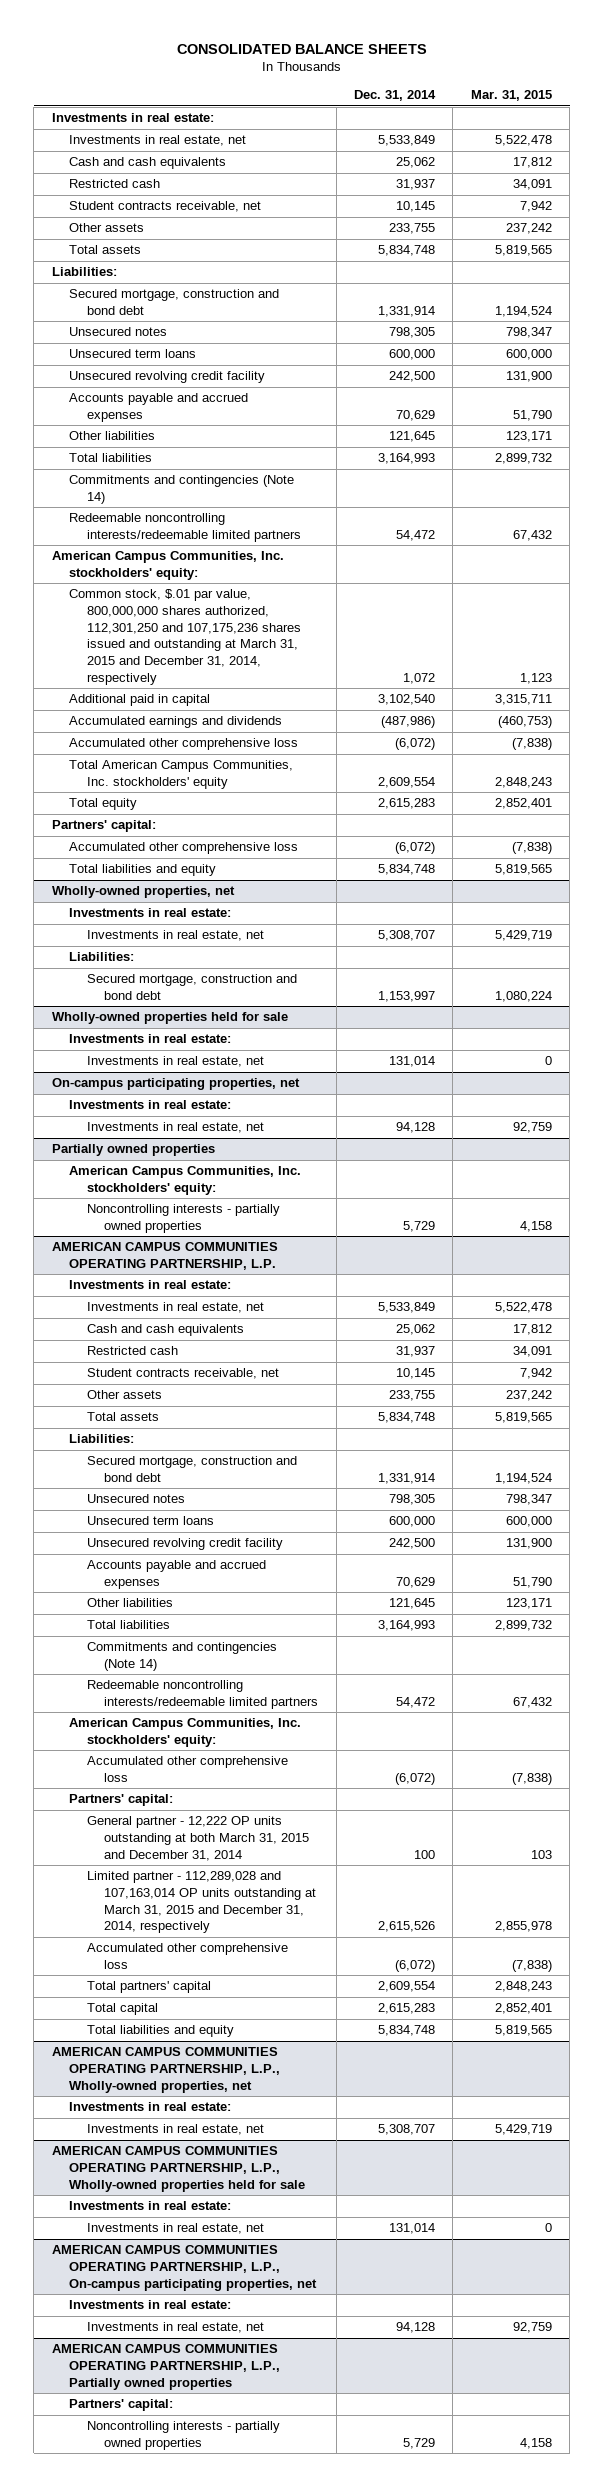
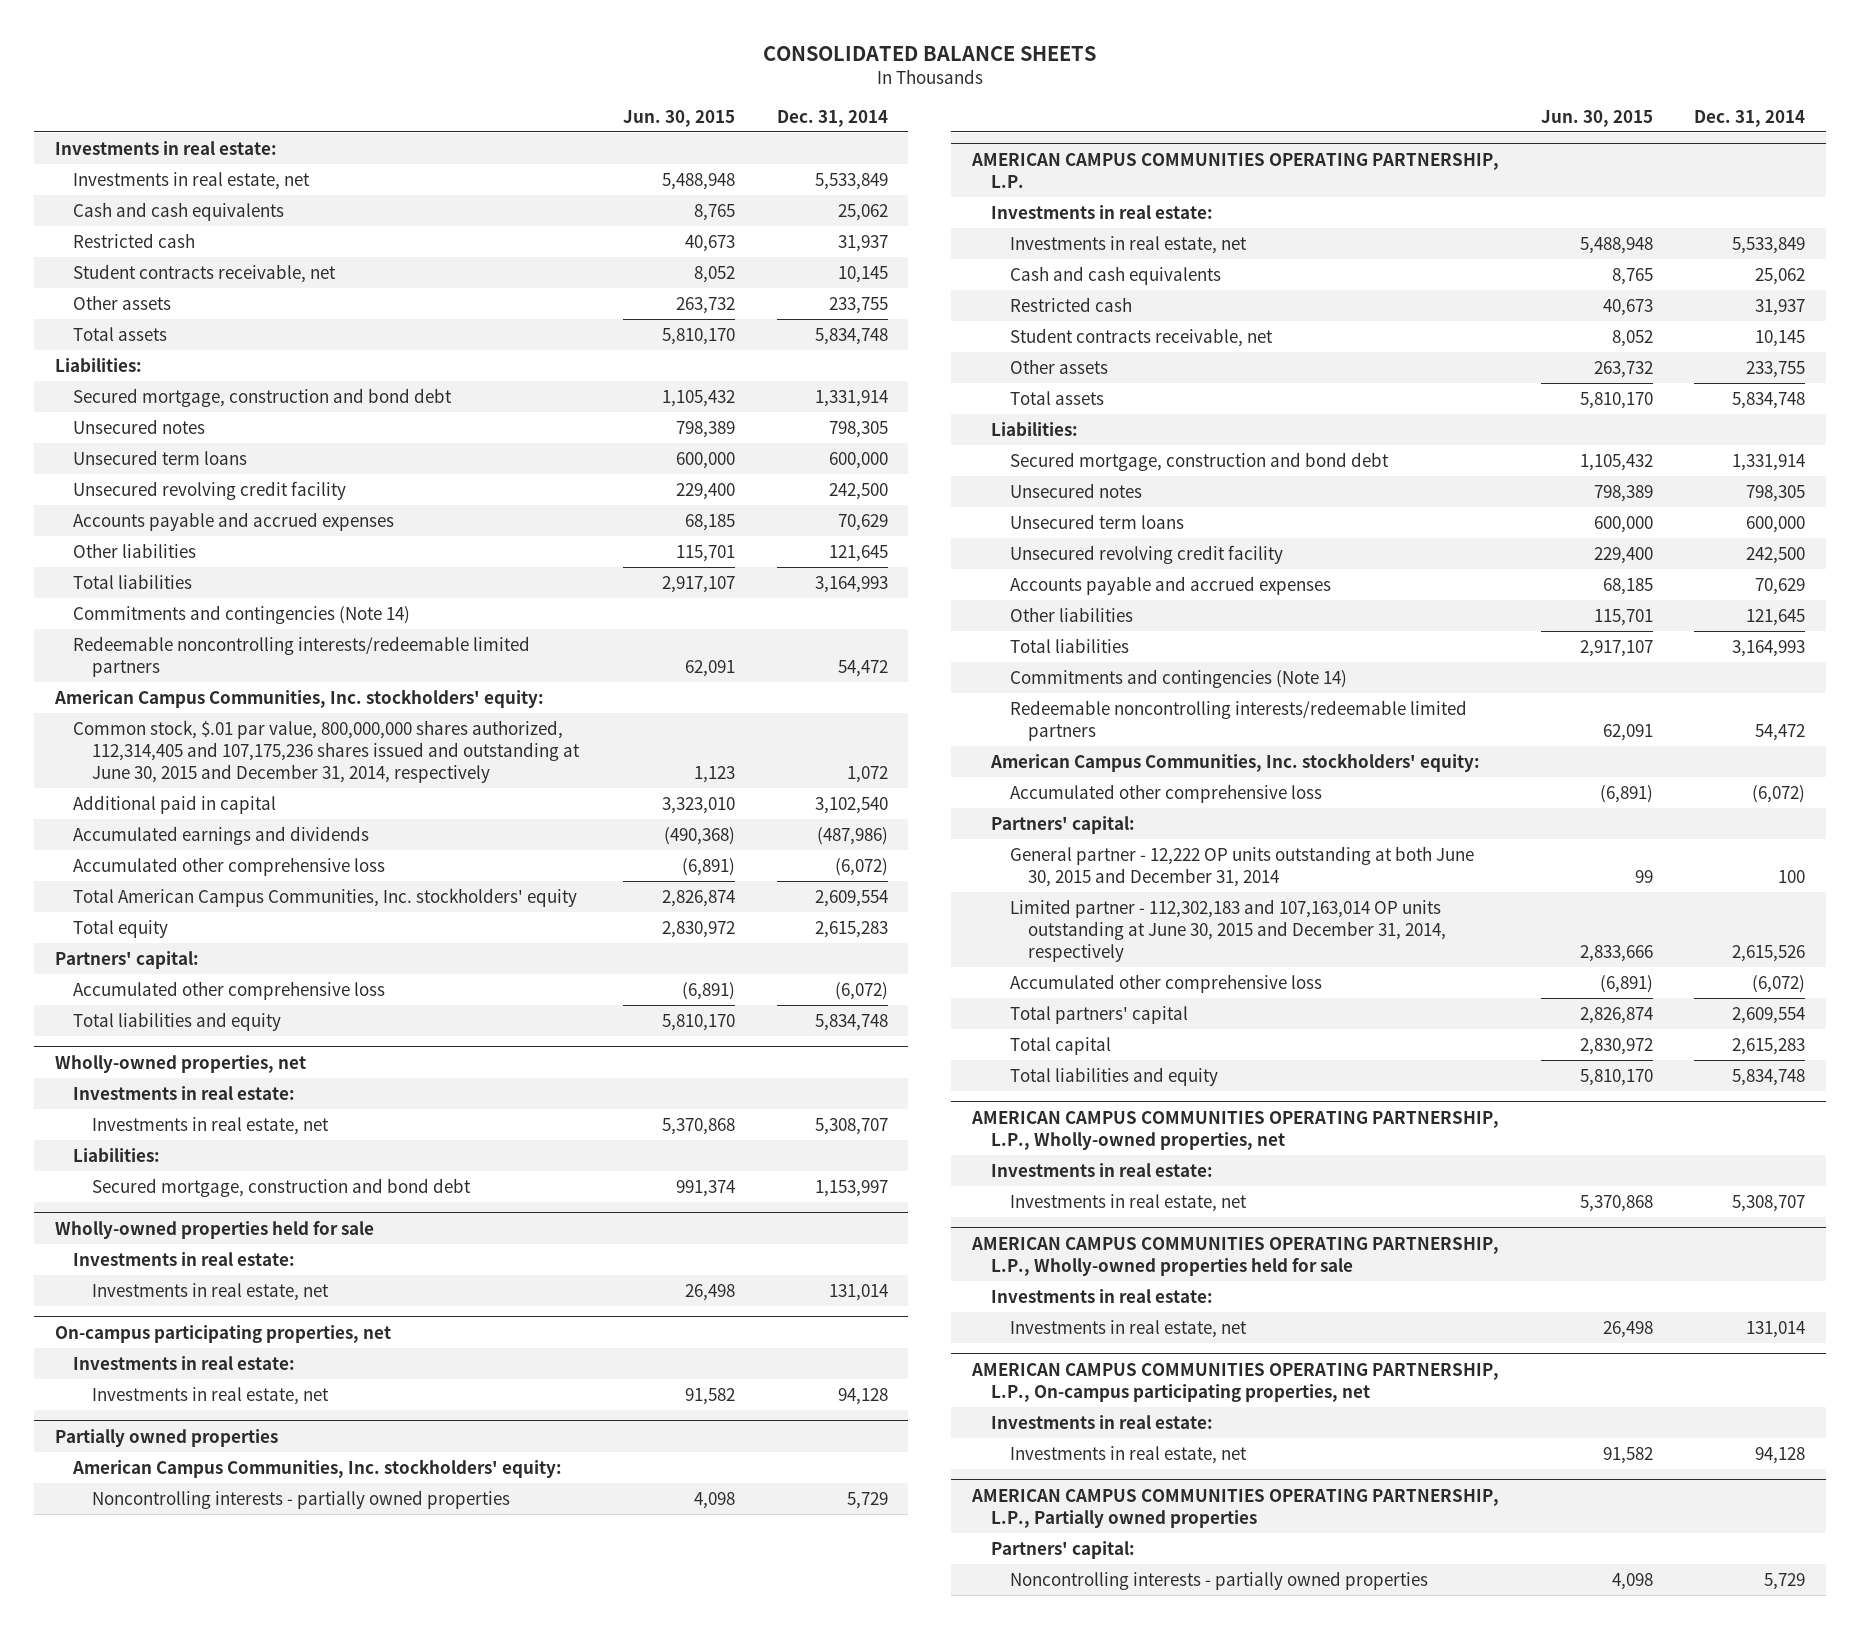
[470,90,552,102] Mar. 31, 2015 -> none
none -> [623,109,736,127] Jun. 30, 2015
[69,589,301,685] Common stock, $.01 par value, 800,000,000 shares authorized, 112,301,250 and 107,175,236 shares issued and outstanding at March 31, 2015 and December 31, 2014, respectively -> [73,719,580,783] Common stock, $.01 par value, 800,000,000 shares authorized, 112,314,405 and 107,175,236 shares issued and outstanding at June 30, 2015 and December 31, 2014, respectively
[86,1816,310,1861] General partner - 12,222 OP units outstanding at both March 31, 2015 and December 31, 2014 -> [1009,845,1474,887] General partner - 12,222 OP units outstanding at both June 30, 2015 and December 31, 2014
[86,1871,317,1934] Limited partner - 112,289,028 and 107,163,014 OP units outstanding at March 31, 2015 and December 31, 2014, respectively -> [1009,898,1447,962] Limited partner - 112,302,183 and 107,163,014 OP units outstanding at June 30, 2015 and December 31, 2014, respectively

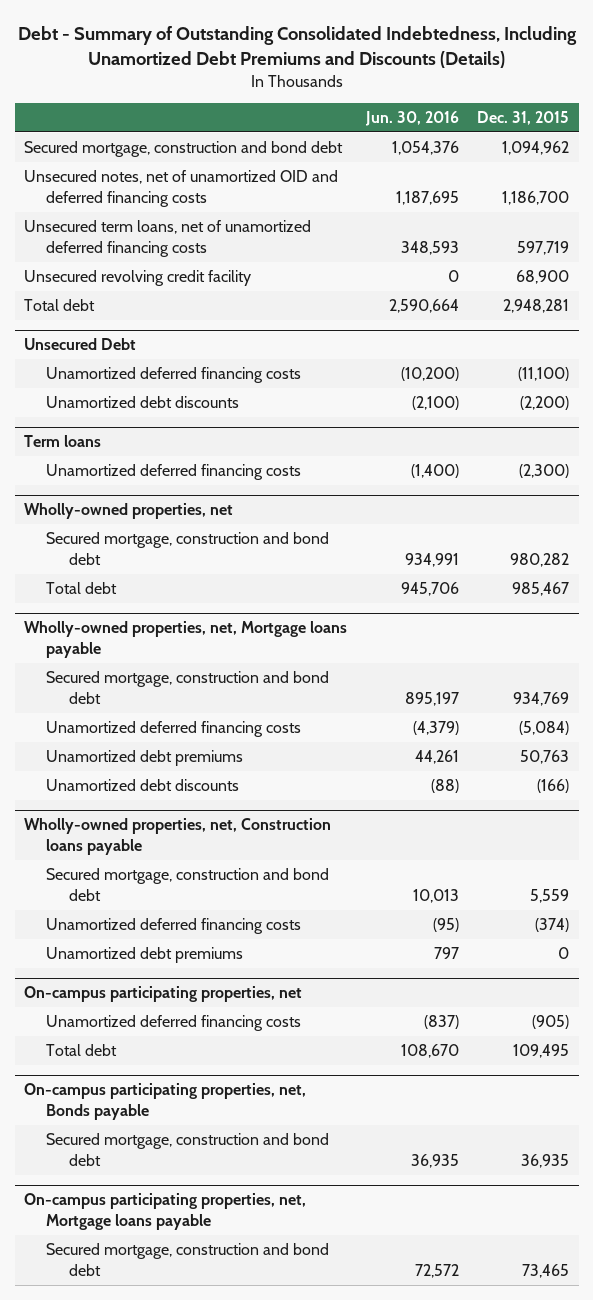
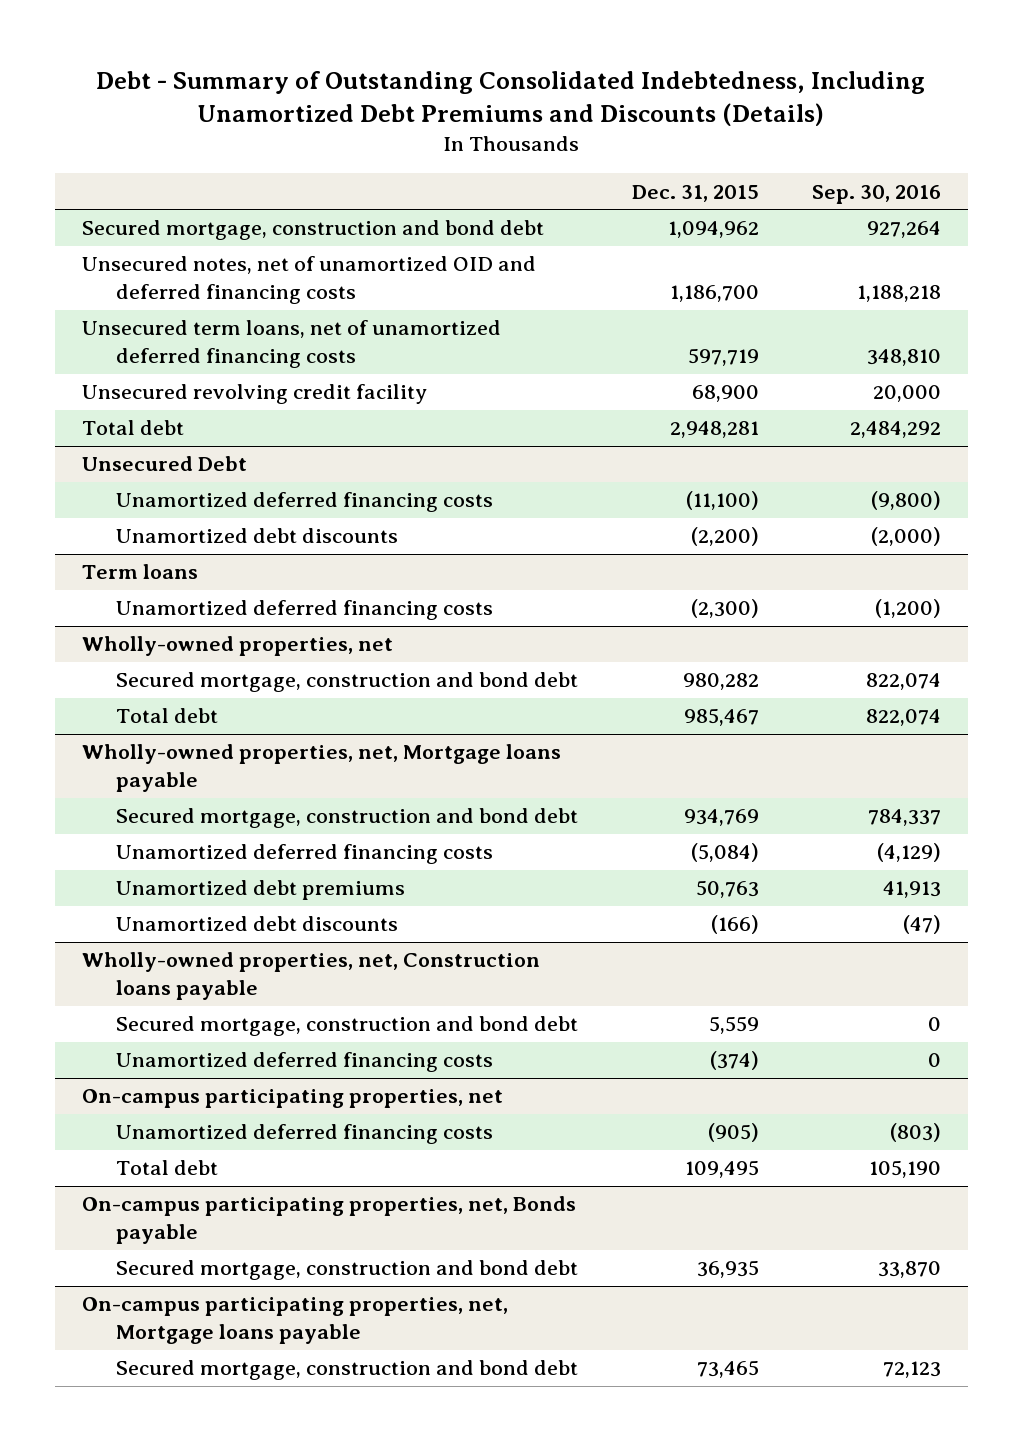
[364,110,459,126] Jun. 30, 2016 -> none
none -> [812,184,942,204] Sep. 30, 2016
[46,947,244,964] Unamortized debt premiums -> none

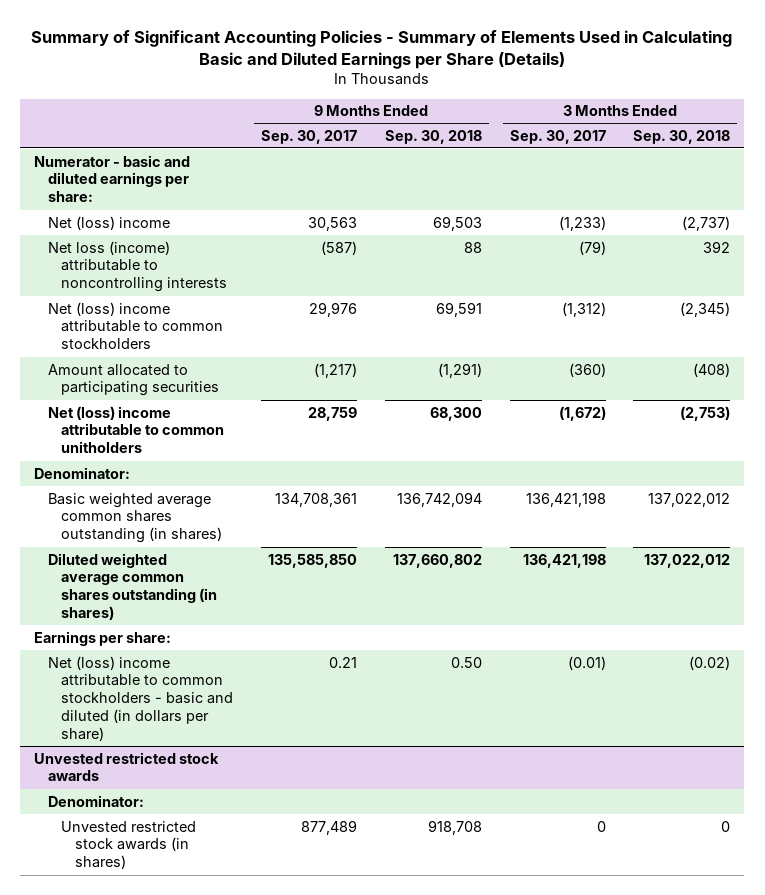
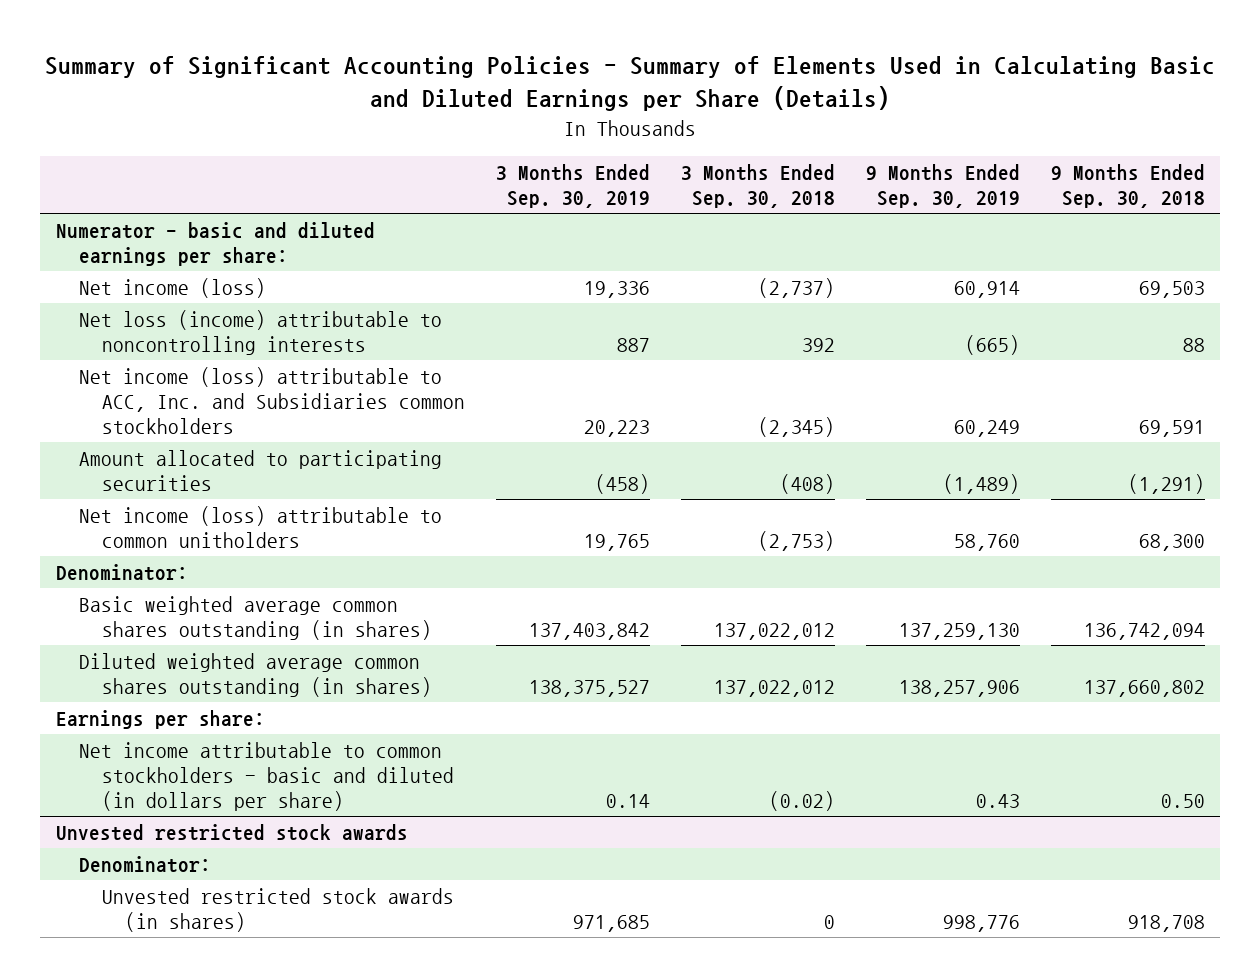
[260,129,357,144] Sep. 30, 2017 -> none
[509,129,606,144] Sep. 30, 2017 -> none
none -> [496,163,651,208] 3 Months Ended Sep. 30, 2019
none -> [865,163,1020,208] 9 Months Ended Sep. 30, 2019
[47,215,170,230] Net (loss) income -> [78,278,266,299] Net income (loss)
[47,301,224,350] Net (loss) income attributable to common stockholders -> [78,367,466,434] Net income (loss) attributable to ACC, Inc. and Subsidiaries common stockholders
[47,405,225,454] Net (loss) income attributable to common unitholders -> [78,506,442,549] Net income (loss) attributable to common unitholders
[47,655,234,742] Net (loss) income attributable to common stockholders - basic and diluted (in dollars per share) -> [78,742,455,811] Net income attributable to common stockholders - basic and diluted (in dollars per share)

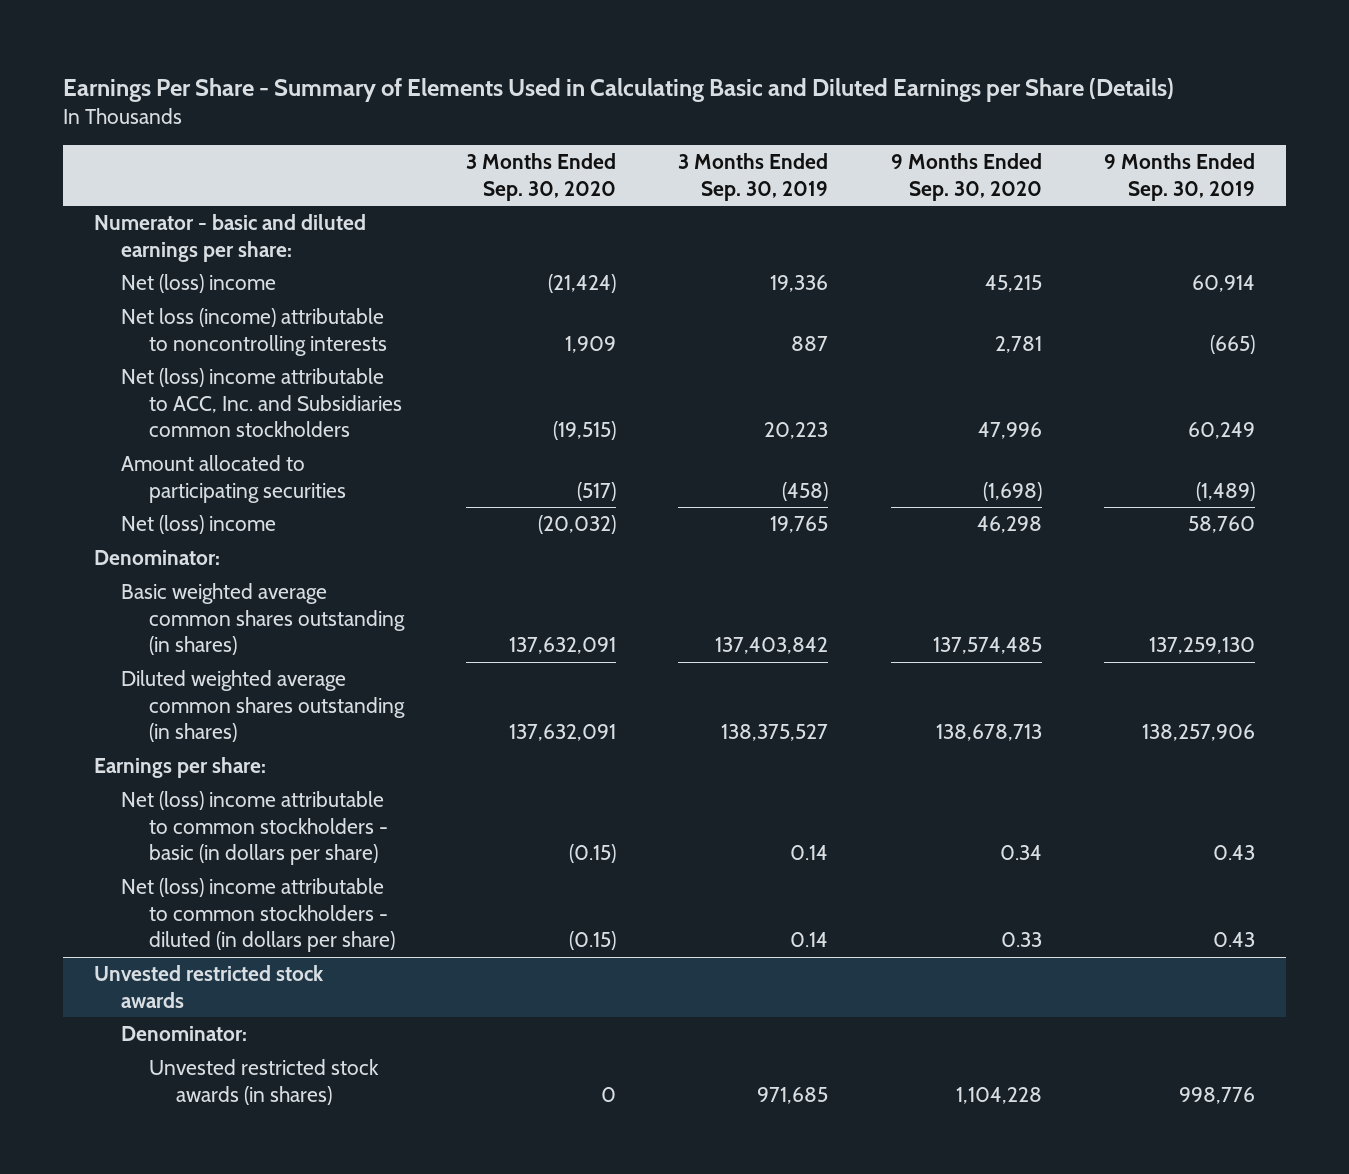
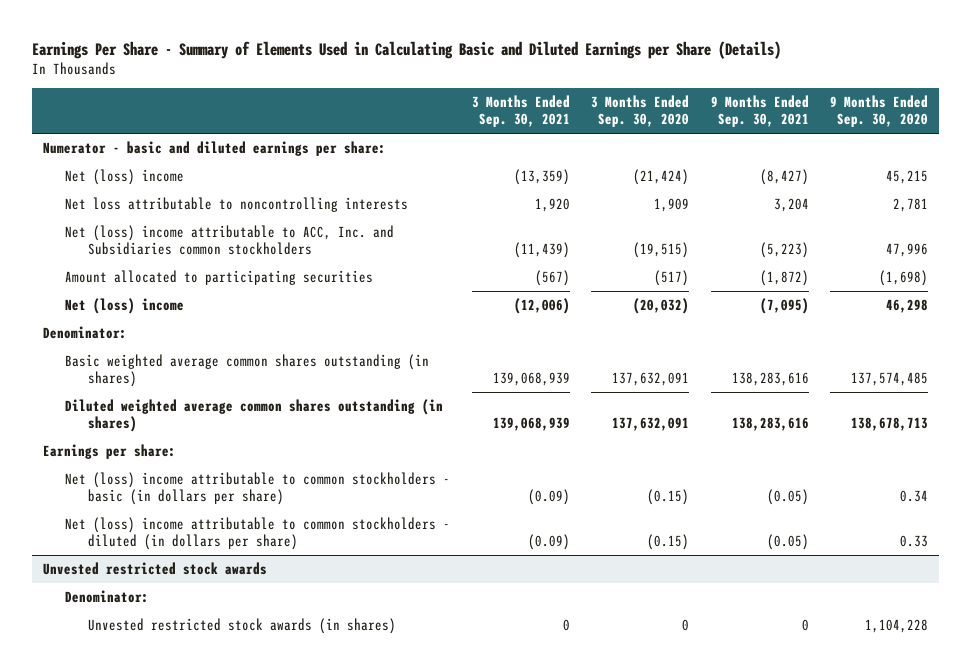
[678,153,829,201] 3 Months Ended Sep. 30, 2019 -> none
[1103,153,1255,201] 9 Months Ended Sep. 30, 2019 -> none
none -> [471,94,570,128] 3 Months Ended Sep. 30, 2021
none -> [710,94,809,128] 9 Months Ended Sep. 30, 2021
[121,308,387,356] Net loss (income) attributable to noncontrolling interests -> [65,196,409,212] Net loss attributable to noncontrolling interests

